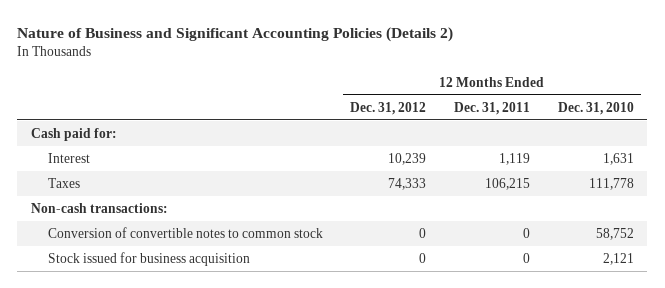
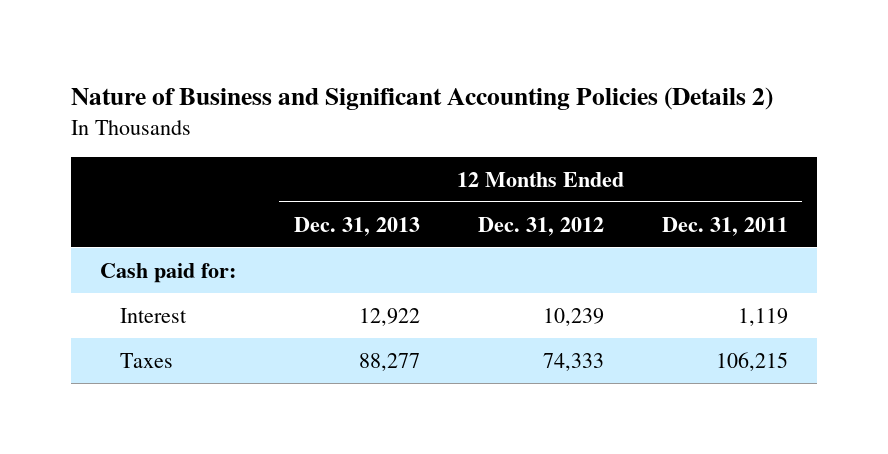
[557,101,634,115] Dec. 31, 2010 -> none
none -> [293,216,420,236] Dec. 31, 2013
[31,202,169,213] Non-cash transactions: -> none
[47,226,323,238] Conversion of convertible notes to common stock -> none
[47,251,250,266] Stock issued for business acquisition -> none

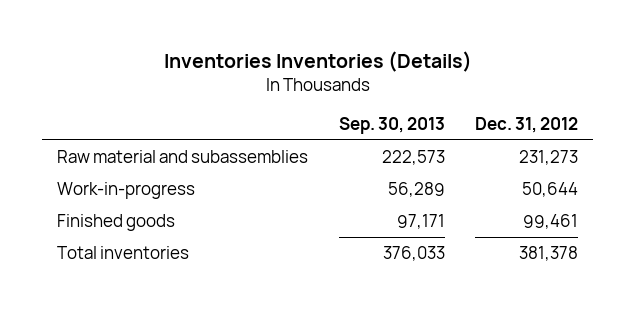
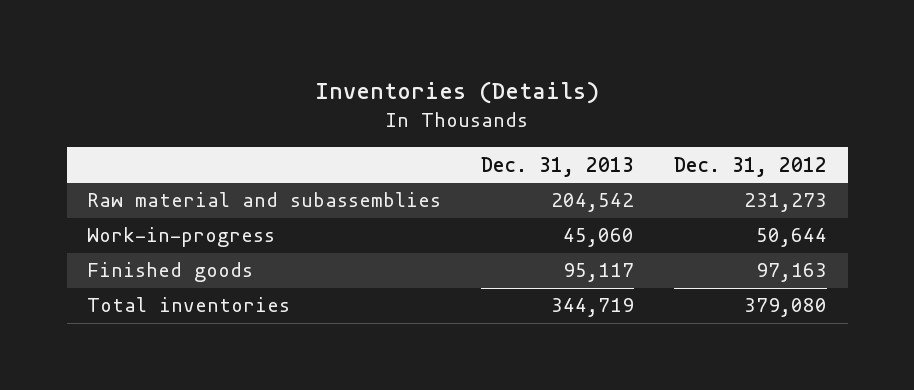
[163,51,472,73] Inventories Inventories (Details) -> [315,80,600,104] Inventories (Details)
[338,117,445,135] Sep. 30, 2013 -> none
none -> [481,156,635,177] Dec. 31, 2013
[522,213,578,229] 99,461 -> [756,263,828,283] 97,163
[518,245,578,261] 381,378 -> [744,298,828,318] 379,080

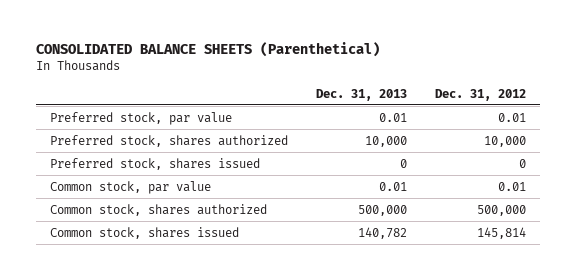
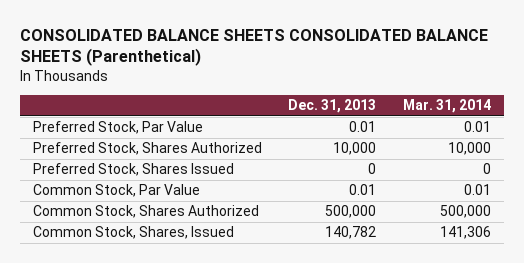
[35,42,380,58] CONSOLIDATED BALANCE SHEETS (Parenthetical) -> [19,28,488,67] CONSOLIDATED BALANCE SHEETS CONSOLIDATED BALANCE SHEETS (Parenthetical)
[434,88,526,101] Dec. 31, 2012 -> none
none -> [402,99,491,114] Mar. 31, 2014
[49,111,232,125] Preferred stock, par value -> [32,121,203,135] Preferred Stock, Par Value
[49,134,288,147] Preferred stock, shares authorized -> [32,142,262,156] Preferred Stock, Shares Authorized
[49,157,260,170] Preferred stock, shares issued -> [32,163,234,177] Preferred Stock, Shares Issued
[49,180,211,194] Common stock, par value -> [32,184,200,198] Common Stock, Par Value
[49,203,267,216] Common stock, shares authorized -> [32,205,259,219] Common Stock, Shares Authorized
[49,226,239,239] Common stock, shares issued -> [32,226,234,240] Common Stock, Shares, Issued

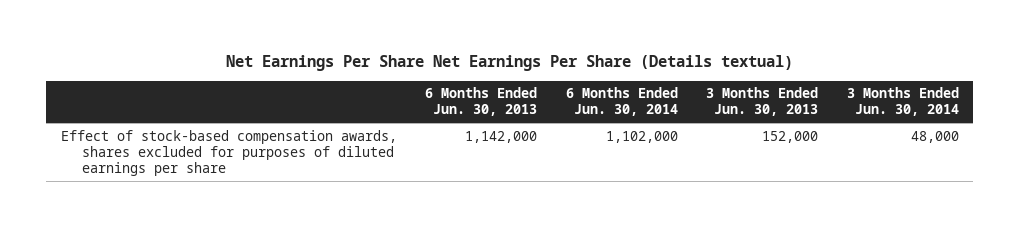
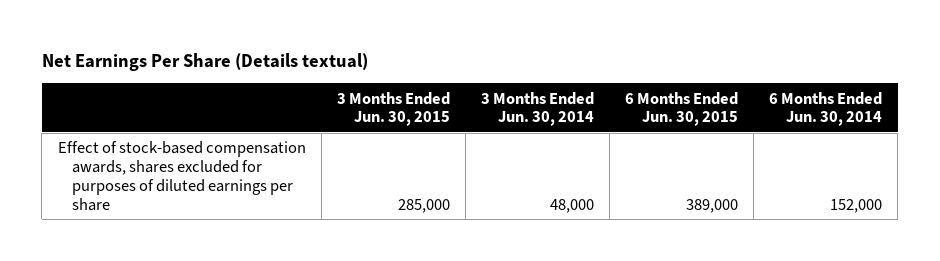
[225,55,793,72] Net Earnings Per Share Net Earnings Per Share (Details textual) -> [41,53,368,72] Net Earnings Per Share (Details textual)
[425,87,538,117] 6 Months Ended Jun. 30, 2013 -> none
[706,87,819,117] 3 Months Ended Jun. 30, 2013 -> none
none -> [336,91,450,127] 3 Months Ended Jun. 30, 2015
none -> [624,91,738,127] 6 Months Ended Jun. 30, 2015
[605,130,678,143] 1,102,000 -> [830,198,883,213] 152,000

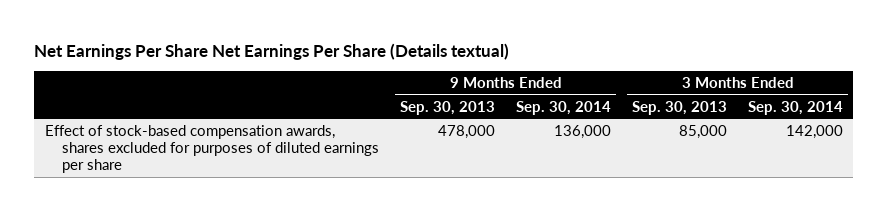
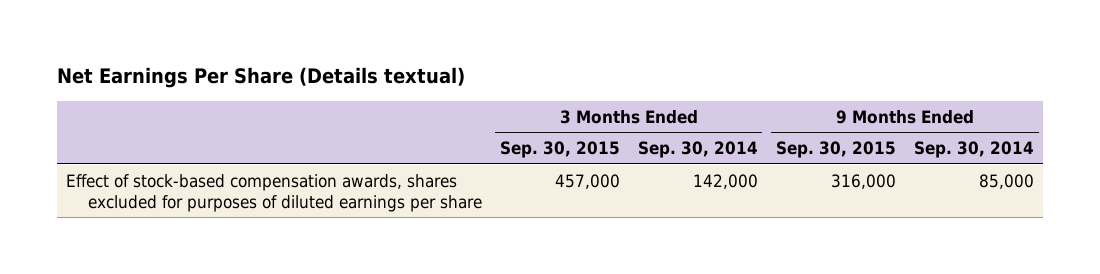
[34,42,510,60] Net Earnings Per Share Net Earnings Per Share (Details textual) -> [56,67,465,89] Net Earnings Per Share (Details textual)
[400,100,496,115] Sep. 30, 2013 -> none
[632,100,728,115] Sep. 30, 2013 -> none
none -> [499,141,620,159] Sep. 30, 2015
none -> [775,141,896,159] Sep. 30, 2015
[554,124,612,139] 136,000 -> [979,174,1035,190] 85,000

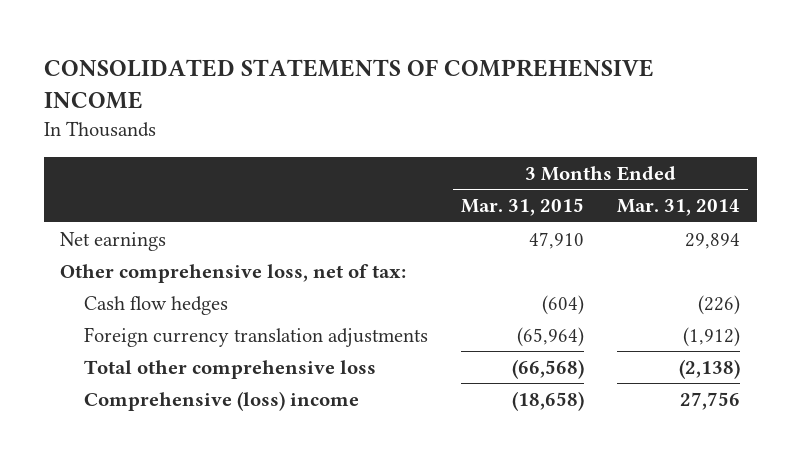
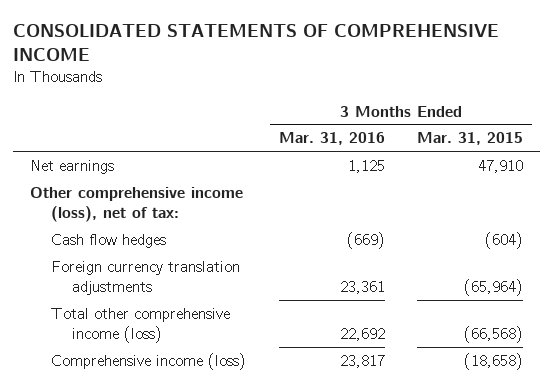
[617,199,741,217] Mar. 31, 2014 -> none
none -> [278,132,385,146] Mar. 31, 2016
[60,263,407,283] Other comprehensive loss, net of tax: -> [29,186,243,222] Other comprehensive income (loss), net of tax:
[84,359,377,379] Total other comprehensive loss -> [50,307,230,343] Total other comprehensive income (loss)
[84,390,360,411] Comprehensive (loss) income -> [50,352,246,370] Comprehensive income (loss)

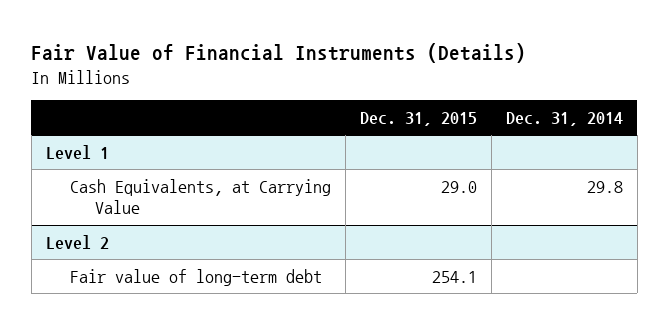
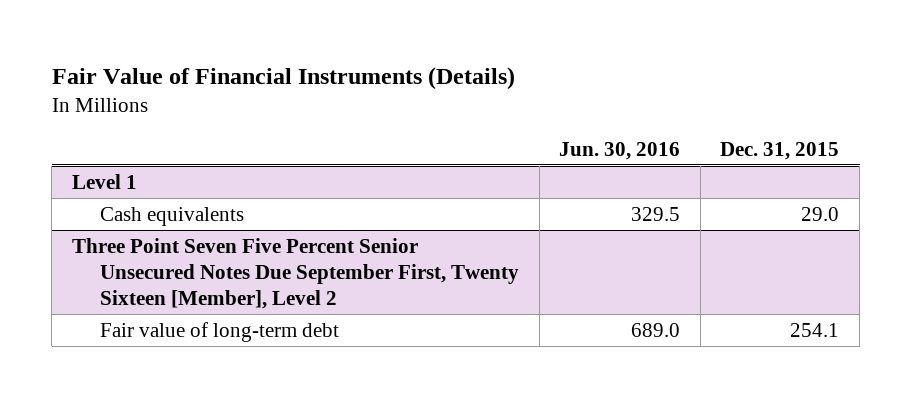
[505,112,623,127] Dec. 31, 2014 -> none
none -> [559,141,681,160] Jun. 30, 2016
[45,234,109,249] Level 2 -> none
[70,178,332,215] Cash Equivalents, at Carrying Value -> [100,206,245,226] Cash equivalents
none -> [71,237,520,310] Three Point Seven Five Percent Senior Unsecured Notes Due September First, Twenty Sixteen [Member], Level 2

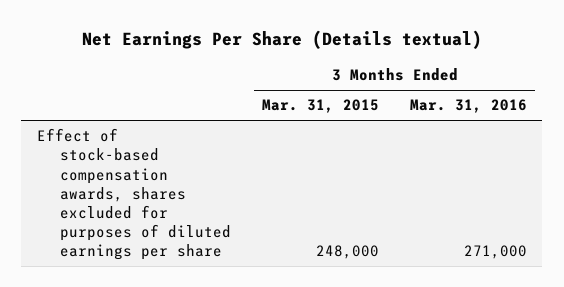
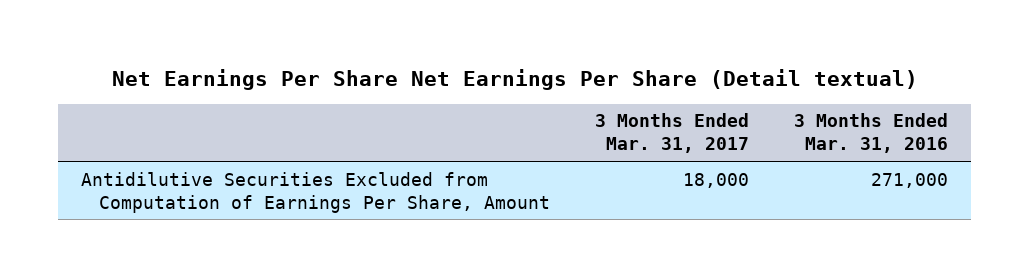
[81,29,482,49] Net Earnings Per Share (Details textual) -> [111,68,918,90] Net Earnings Per Share Net Earnings Per Share (Detail textual)
[262,99,380,114] Mar. 31, 2015 -> none
none -> [594,113,749,154] 3 Months Ended Mar. 31, 2017
[36,128,232,261] Effect of stock-based compensation awards, shares excluded for purposes of diluted earnings per share -> [80,171,550,213] Antidilutive Securities Excluded from Computation of Earnings Per Share, Amount

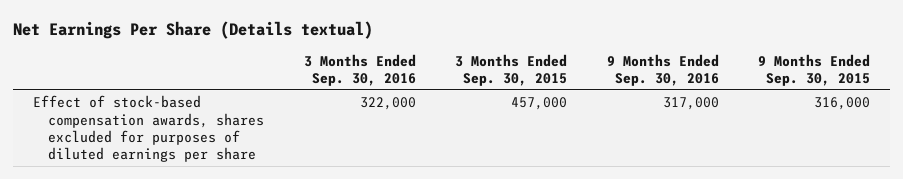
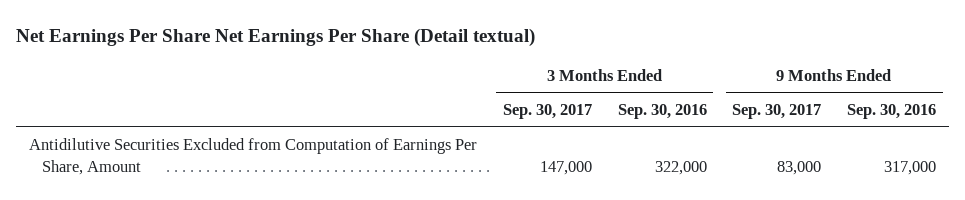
[13,21,374,40] Net Earnings Per Share (Details textual) -> [16,27,536,47] Net Earnings Per Share Net Earnings Per Share (Detail textual)
[455,53,568,87] 3 Months Ended Sep. 30, 2015 -> none
[758,53,871,87] 9 Months Ended Sep. 30, 2015 -> none
none -> [502,103,592,119] Sep. 30, 2017
none -> [732,103,822,119] Sep. 30, 2017
[32,95,265,163] Effect of stock-based compensation awards, shares excluded for purposes of diluted earnings per share -> [28,138,477,175] Antidilutive Securities Excluded from Computation of Earnings Per Share, Amount

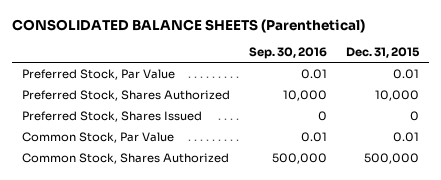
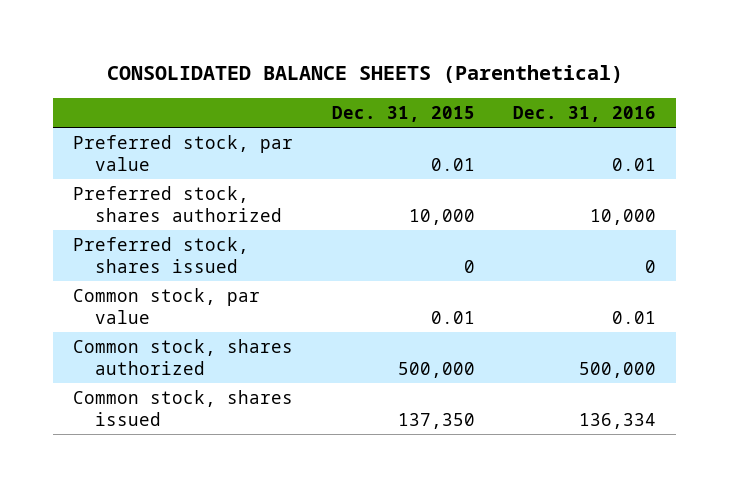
[249,47,328,60] Sep. 30, 2016 -> none
none -> [513,105,657,122] Dec. 31, 2016
[21,68,175,80] Preferred Stock, Par Value -> [72,134,293,171] Preferred stock, par value
[21,89,230,101] Preferred Stock, Shares Authorized -> [72,185,283,222] Preferred stock, shares authorized
[21,110,202,122] Preferred Stock, Shares Issued -> [72,236,249,273] Preferred stock, shares issued
[21,131,174,143] Common Stock, Par Value -> [72,287,260,324] Common stock, par value
[21,152,229,164] Common Stock, Shares Authorized -> [72,338,293,375] Common stock, shares authorized
none -> [72,389,293,426] Common stock, shares issued

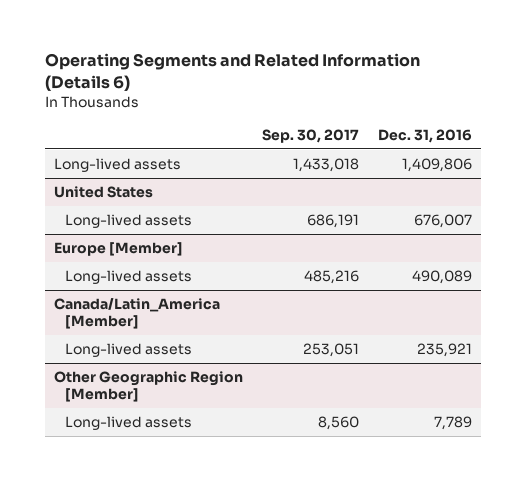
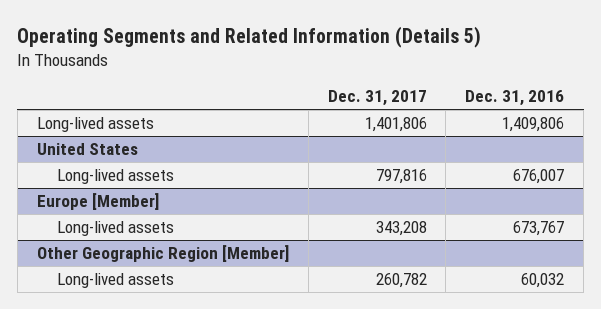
[44,53,420,91] Operating Segments and Related Information (Details 6) -> [17,26,482,49] Operating Segments and Related Information (Details 5)
[261,128,359,143] Sep. 30, 2017 -> none
none -> [327,90,427,107] Dec. 31, 2017
[54,298,221,330] Canada/Latin_America [Member] -> none
[64,343,192,358] Long-lived assets -> none
[411,270,472,285] 490,089 -> [513,220,565,236] 673,767
[433,416,472,431] 7,789 -> [521,272,565,288] 60,032

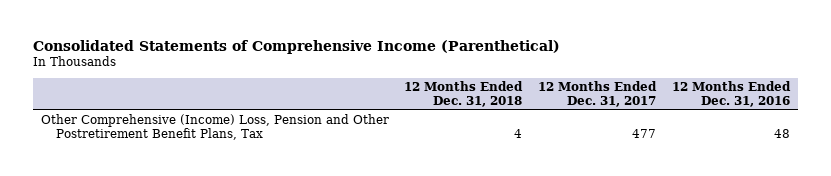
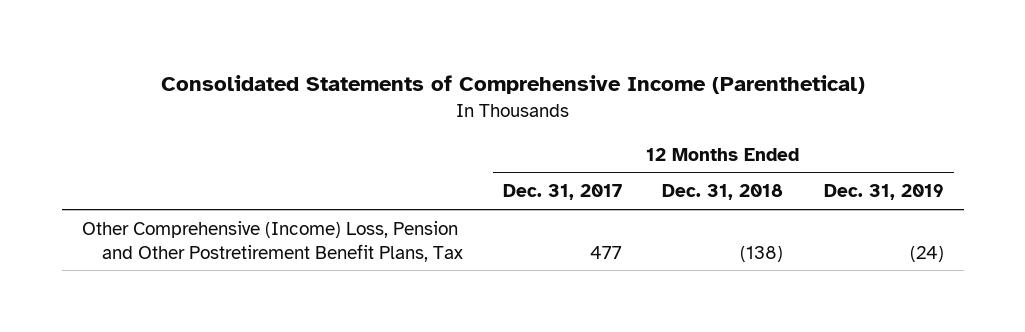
[672,81,792,107] 12 Months Ended Dec. 31, 2016 -> none
none -> [823,184,944,201] Dec. 31, 2019
[514,128,523,138] 4 -> [740,245,784,262] (138)

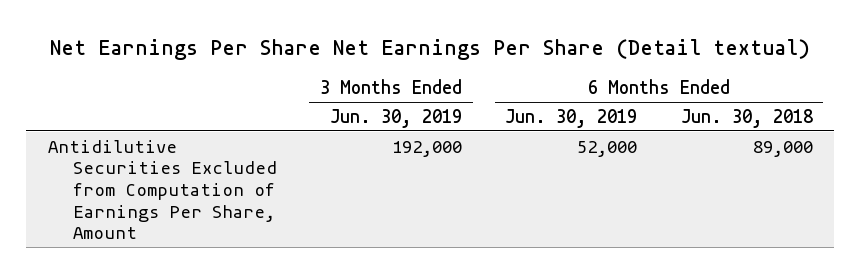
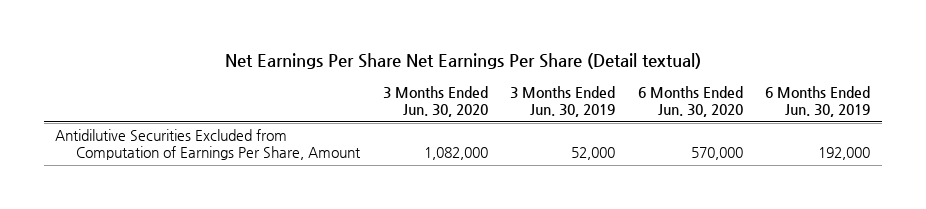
[680,108,813,128] Jun. 30, 2018 -> none
none -> [382,86,488,118] 3 Months Ended Jun. 30, 2020
none -> [637,86,743,118] 6 Months Ended Jun. 30, 2020
[392,140,463,157] 192,000 -> [571,147,616,161] 52,000
[577,140,638,157] 52,000 -> [818,147,871,161] 192,000

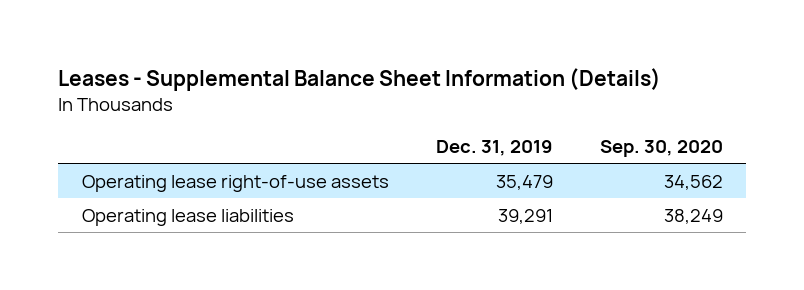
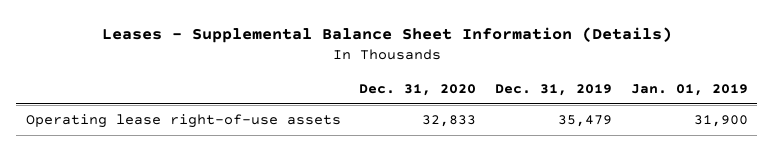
[599,140,723,158] Sep. 30, 2020 -> none
none -> [359,84,477,97] Dec. 31, 2020
none -> [630,84,748,97] Jan. 01, 2019
[81,208,294,226] Operating lease liabilities -> none

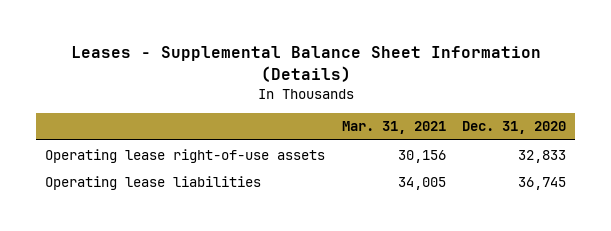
[495,84,613,97] Dec. 31, 2019 -> none
[630,84,748,97] Jan. 01, 2019 -> none
none -> [341,121,446,135] Mar. 31, 2021
none -> [44,175,261,190] Operating lease liabilities

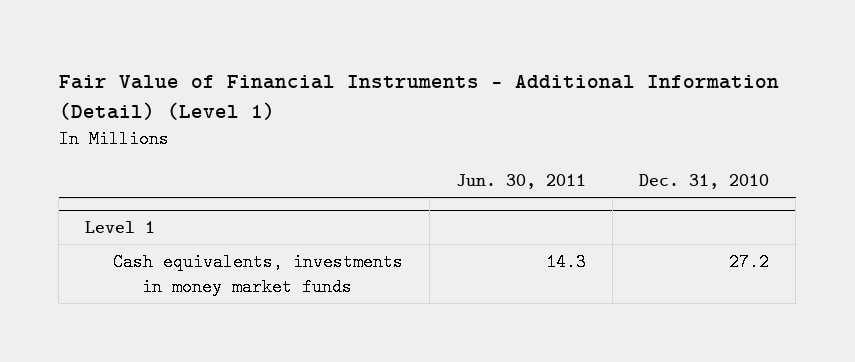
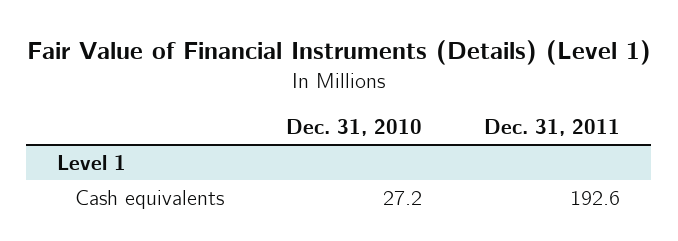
[58,75,779,121] Fair Value of Financial Instruments - Additional Information (Detail) (Level 1) -> [26,39,651,65] Fair Value of Financial Instruments (Details) (Level 1)
[456,174,587,190] Jun. 30, 2011 -> none
none -> [484,118,621,136] Dec. 31, 2011
[113,252,404,296] Cash equivalents, investments in money market funds -> [75,189,225,209] Cash equivalents

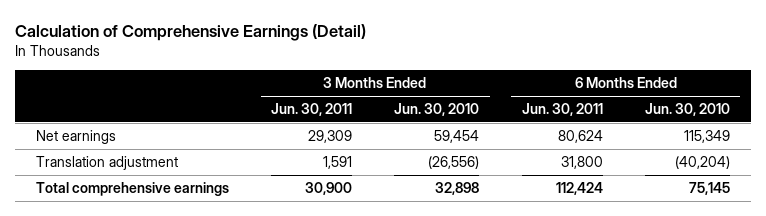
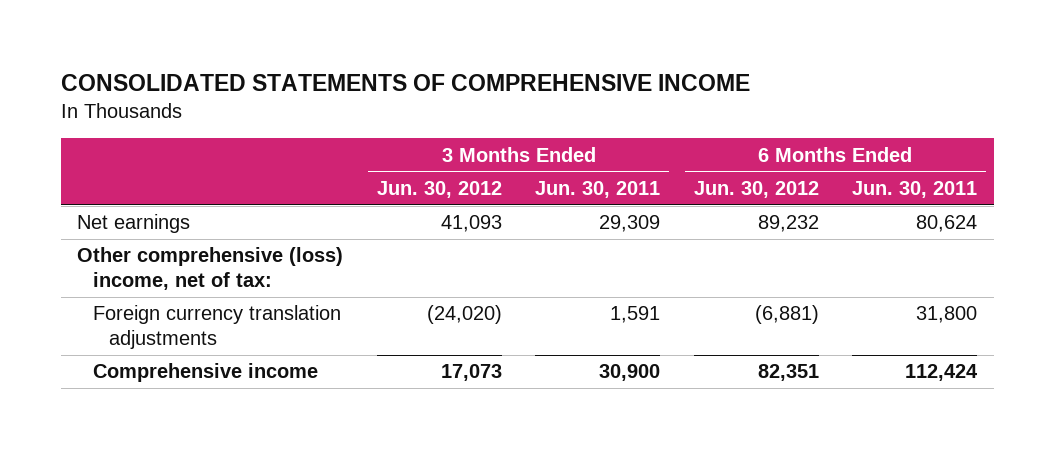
[14,23,366,41] Calculation of Comprehensive Earnings (Detail) -> [60,74,750,92] CONSOLIDATED STATEMENTS OF COMPREHENSIVE INCOME
[394,103,480,117] Jun. 30, 2010 -> none
[644,103,730,117] Jun. 30, 2010 -> none
none -> [376,181,502,199] Jun. 30, 2012
none -> [693,181,819,199] Jun. 30, 2012
none -> [77,247,344,291] Other comprehensive (loss) income, net of tax:
[35,156,178,171] Translation adjustment -> [92,305,341,350] Foreign currency translation adjustments
[35,182,229,197] Total comprehensive earnings -> [92,363,318,383] Comprehensive income

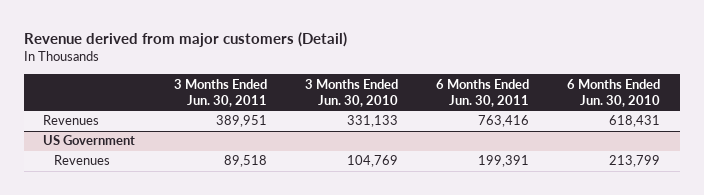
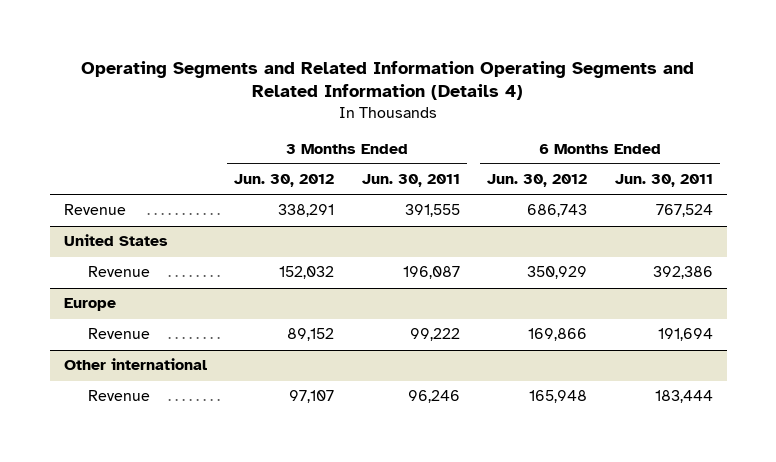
[24,32,348,48] Revenue derived from major customers (Detail) -> [81,60,695,101] Operating Segments and Related Information Operating Segments and Related Information (Details 4)
[304,78,398,107] 3 Months Ended Jun. 30, 2010 -> none
[567,78,661,107] 6 Months Ended Jun. 30, 2010 -> none
none -> [234,174,335,188] Jun. 30, 2012
none -> [487,174,588,188] Jun. 30, 2012
[43,115,100,126] Revenues -> none
[43,135,136,146] US Government -> none
[54,155,111,166] Revenues -> none
none -> [63,204,126,216] Revenue
none -> [63,234,168,247] United States
none -> [87,266,150,278] Revenue
none -> [63,298,116,312] Europe
none -> [87,328,150,340] Revenue
none -> [63,358,207,371] Other international
none -> [87,390,150,402] Revenue

